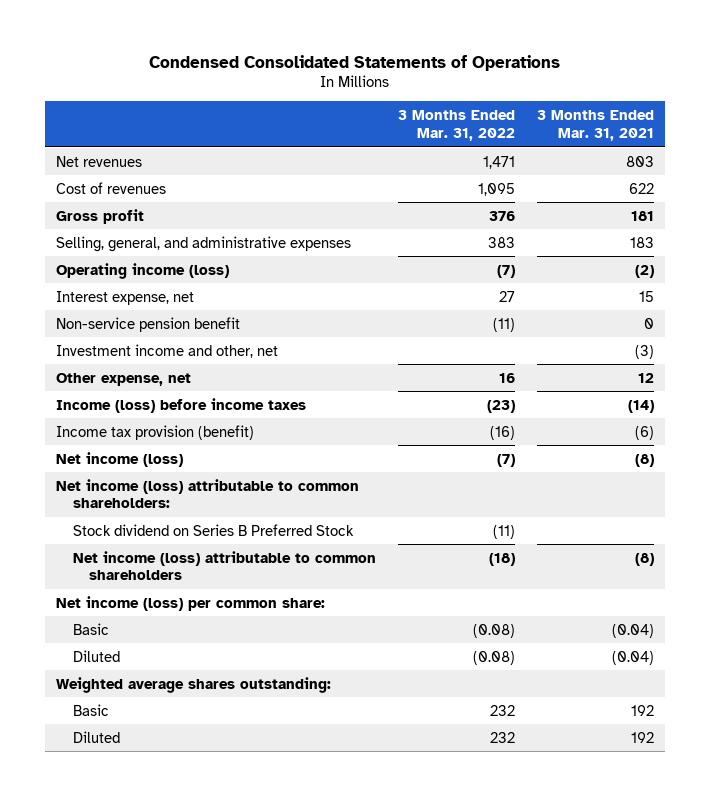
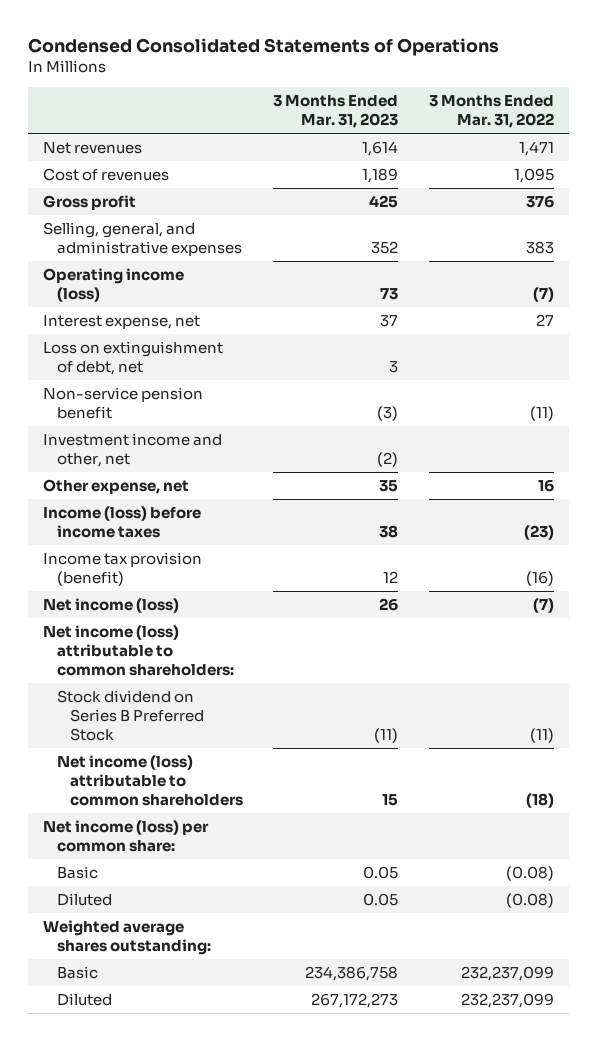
[537,109,655,141] 3 Months Ended Mar. 31, 2021 -> none
none -> [273,95,399,129] 3 Months Ended Mar. 31, 2023
none -> [43,340,224,376] Loss on extinguishment of debt, net
[489,704,515,716] 232 -> [460,965,554,981] 232,237,099
[489,731,515,743] 232 -> [460,992,554,1008] 232,237,099

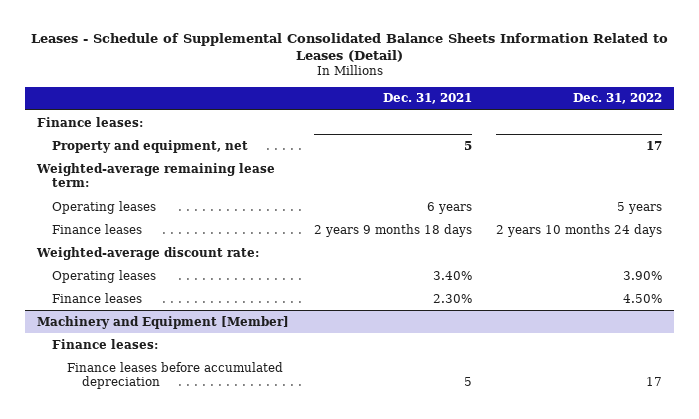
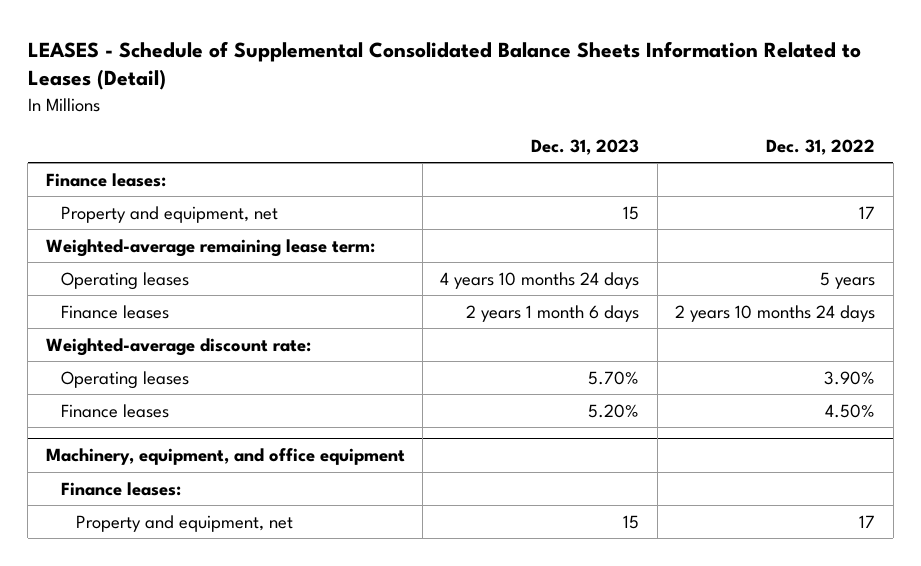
[30,32,668,63] Leases - Schedule of Supplemental Consolidated Balance Sheets Information Related to Leases (Detail) -> [27,40,861,91] LEASES - Schedule of Supplemental Consolidated Balance Sheets Information Related to Leases (Detail)
[382,93,472,105] Dec. 31, 2021 -> none
none -> [531,138,640,155] Dec. 31, 2023
[37,315,290,329] Machinery and Equipment [Member] -> [45,448,405,466] Machinery, equipment, and office equipment
[67,361,284,390] Finance leases before accumulated depreciation -> none
none -> [75,514,293,532] Property and equipment, net

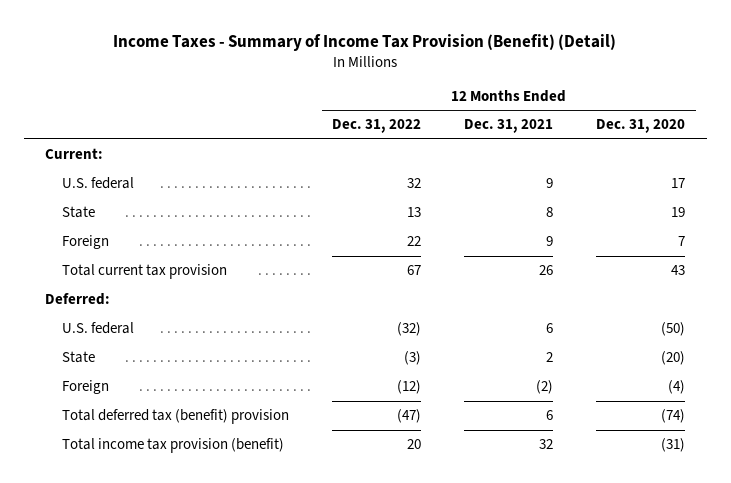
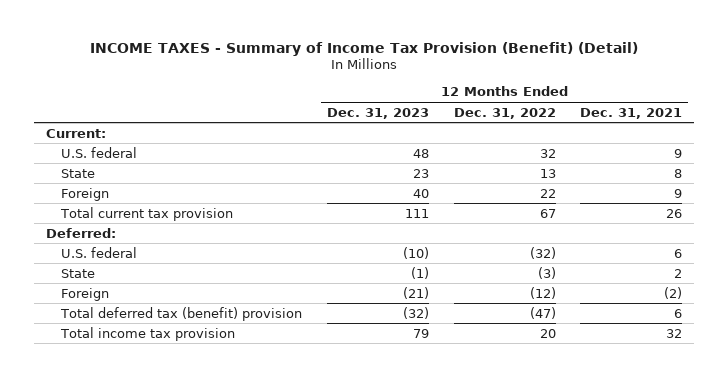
[113,33,617,51] Income Taxes - Summary of Income Tax Provision (Benefit) (Detail) -> [90,41,639,56] INCOME TAXES - Summary of Income Tax Provision (Benefit) (Detail)
[596,119,686,134] Dec. 31, 2020 -> none
none -> [326,107,429,119] Dec. 31, 2023
[62,438,285,454] Total income tax provision (benefit) -> [60,326,236,341] Total income tax provision

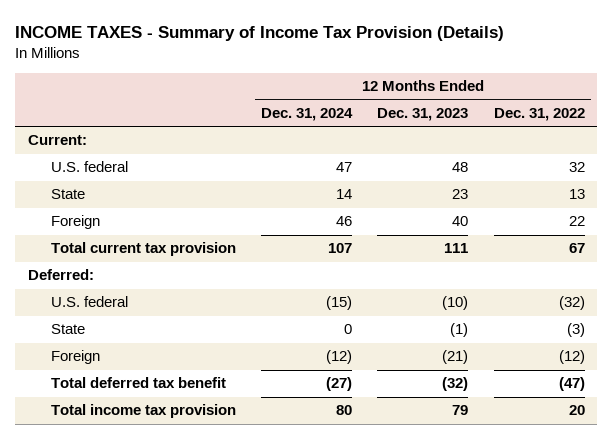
[90,41,639,56] INCOME TAXES - Summary of Income Tax Provision (Benefit) (Detail) -> [15,26,505,42] INCOME TAXES - Summary of Income Tax Provision (Details)
[580,107,683,119] Dec. 31, 2021 -> none
none -> [260,107,353,121] Dec. 31, 2024
[60,306,303,321] Total deferred tax (benefit) provision -> [50,377,226,389] Total deferred tax benefit

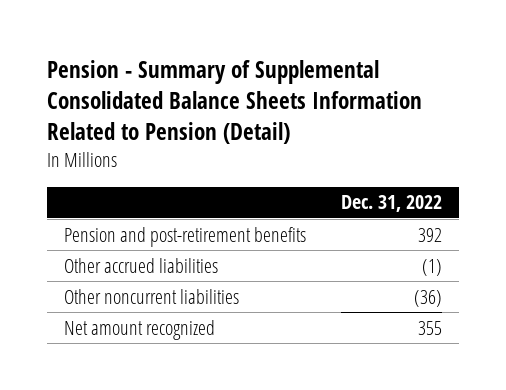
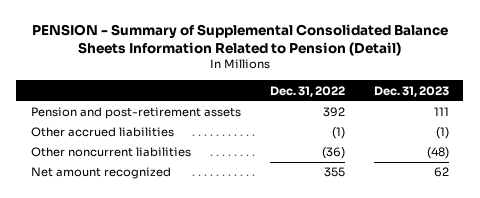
[46,59,422,144] Pension - Summary of Supplemental Consolidated Balance Sheets Information Related to Pension (Detail) -> [31,23,448,56] PENSION - Summary of Supplemental Consolidated Balance Sheets Information Related to Pension (Detail)
none -> [373,85,449,97] Dec. 31, 2023
[64,226,307,247] Pension and post-retirement benefits -> [30,107,241,120] Pension and post-retirement assets

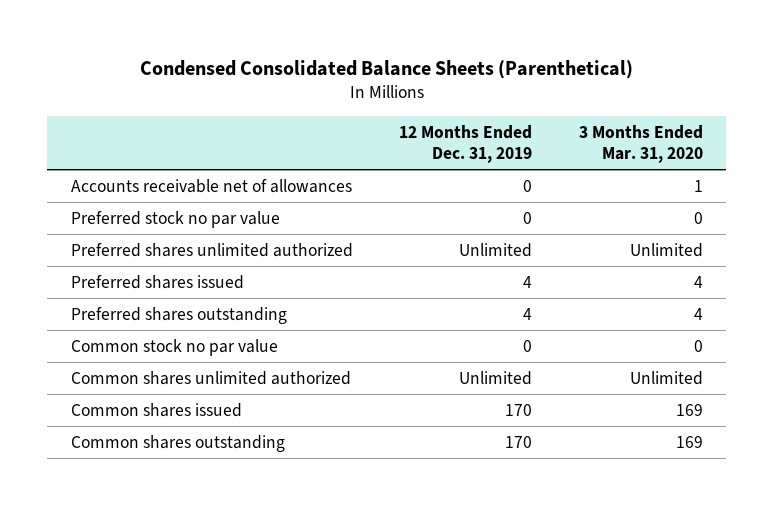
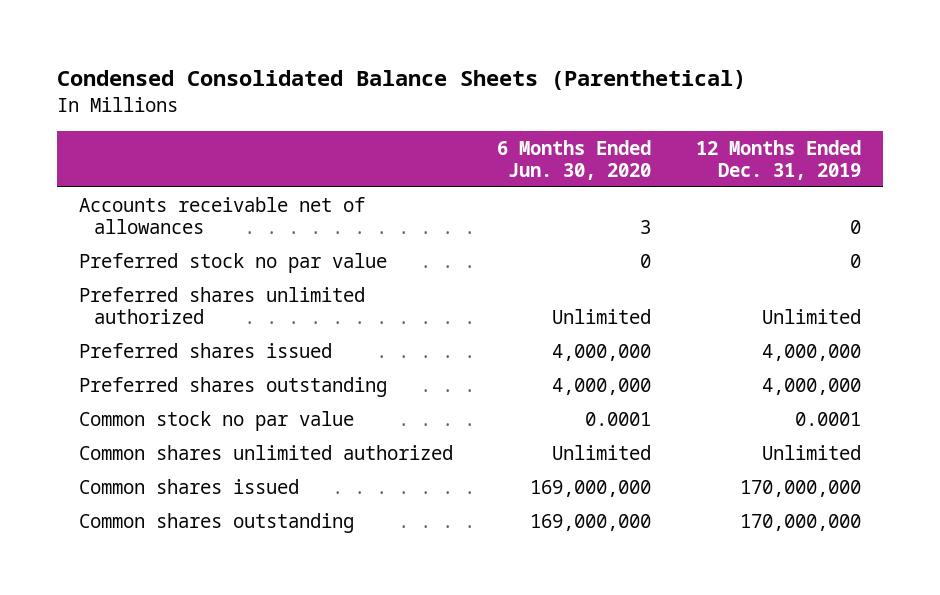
[578,124,703,164] 3 Months Ended Mar. 31, 2020 -> none
none -> [497,139,652,180] 6 Months Ended Jun. 30, 2020
[523,275,533,288] 4 -> [761,343,861,361] 4,000,000
[523,307,533,320] 4 -> [761,377,861,395] 4,000,000
[523,339,533,352] 0 -> [794,411,861,426] 0.0001
[505,403,533,416] 170 -> [739,479,861,497] 170,000,000
[505,435,533,448] 170 -> [739,513,861,531] 170,000,000

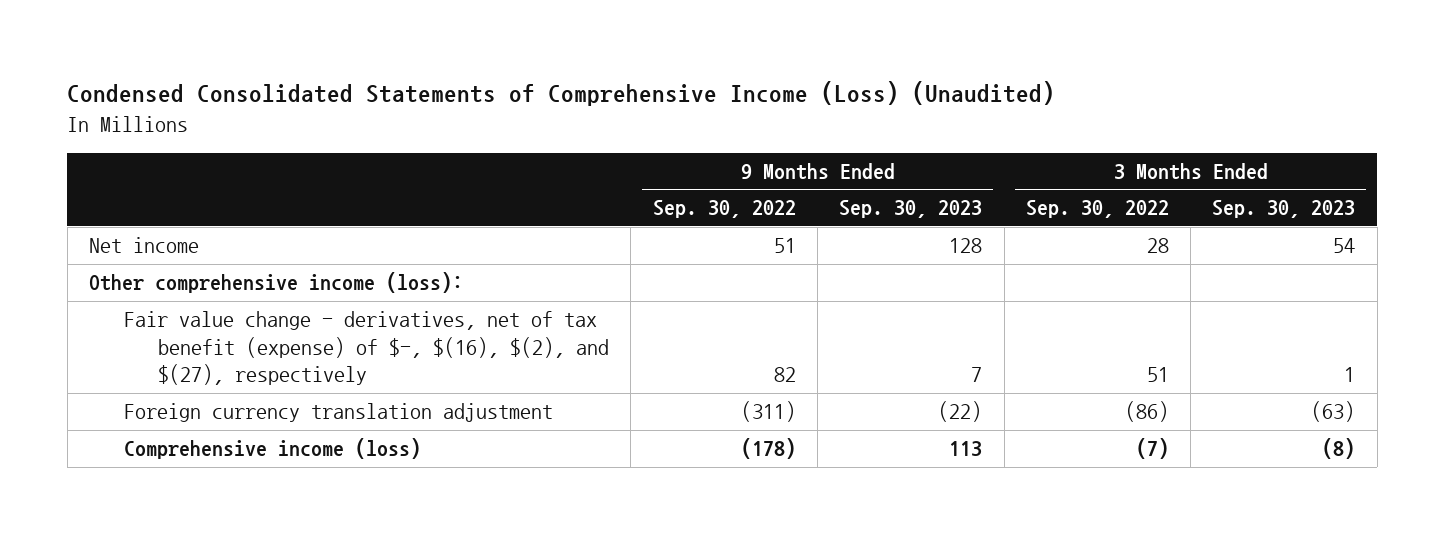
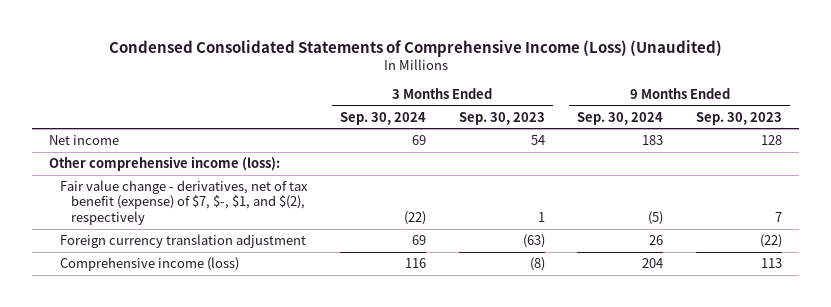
[652,200,796,219] Sep. 30, 2022 -> none
[1025,200,1169,219] Sep. 30, 2022 -> none
none -> [339,111,426,125] Sep. 30, 2024
none -> [577,111,664,125] Sep. 30, 2024
[123,311,610,386] Fair value change - derivatives, net of tax benefit (expense) of $-, $(16), $(2), and $(27), respectively -> [59,180,308,225] Fair value change - derivatives, net of tax benefit (expense) of $7, $-, $1, and $(2), respectively

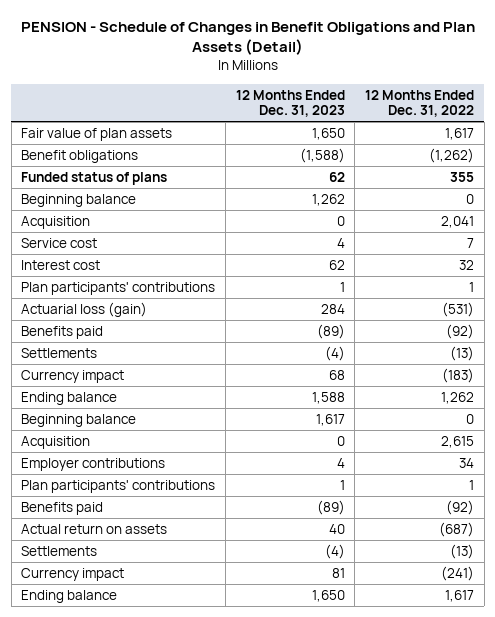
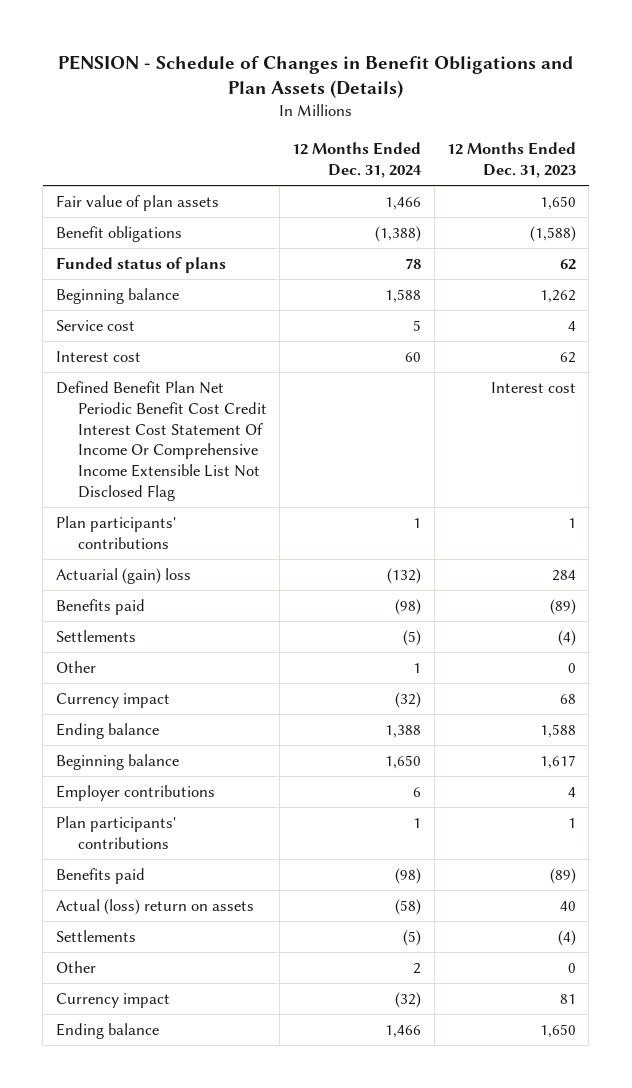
[20,21,475,56] PENSION - Schedule of Changes in Benefit Obligations and Plan Assets (Detail) -> [57,54,573,99] PENSION - Schedule of Changes in Benefit Obligations and Plan Assets (Details)
[365,89,475,117] 12 Months Ended Dec. 31, 2022 -> none
none -> [292,141,423,178] 12 Months Ended Dec. 31, 2024
[21,215,91,229] Acquisition -> none
none -> [55,380,267,501] Defined Benefit Plan Net Periodic Benefit Cost Credit Interest Cost Statement Of Income Or Comprehensive Income Extensible List Not Disclosed Flag
[21,301,148,317] Actuarial loss (gain) -> [55,567,191,584] Actuarial (gain) loss
none -> [55,660,96,673] Other
[21,435,91,449] Acquisition -> none
[21,523,168,534] Actual return on assets -> [55,898,254,915] Actual (loss) return on assets
none -> [55,960,96,973] Other

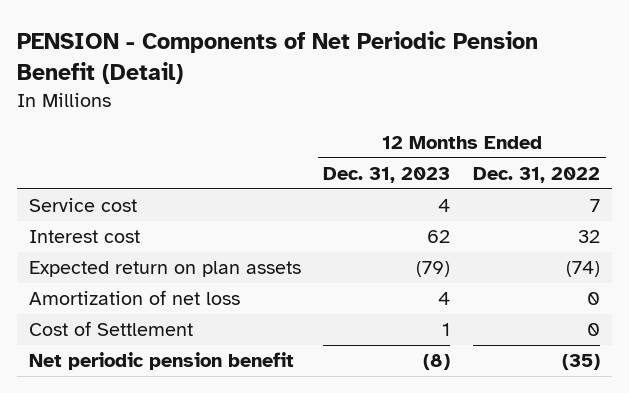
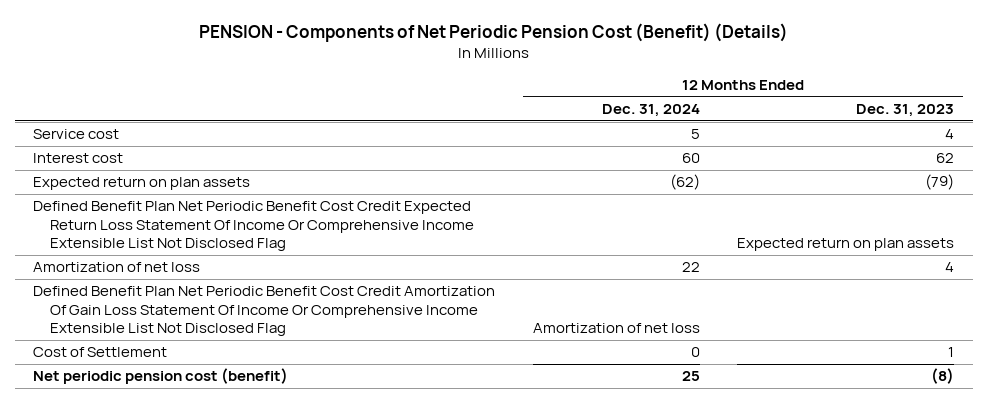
[17,30,539,84] PENSION - Components of Net Periodic Pension Benefit (Detail) -> [198,22,788,42] PENSION - Components of Net Periodic Pension Cost (Benefit) (Details)
[473,167,601,184] Dec. 31, 2022 -> none
none -> [601,103,700,117] Dec. 31, 2024
none -> [33,201,475,252] Defined Benefit Plan Net Periodic Benefit Cost Credit Expected Return Loss Statement Of Income Or Comprehensive Income Extensible List Not Disclosed Flag
none -> [33,286,496,337] Defined Benefit Plan Net Periodic Benefit Cost Credit Amortization Of Gain Loss Statement Of Income Or Comprehensive Income Extensible List Not Disclosed Flag
[28,352,294,371] Net periodic pension benefit -> [33,368,289,385] Net periodic pension cost (benefit)

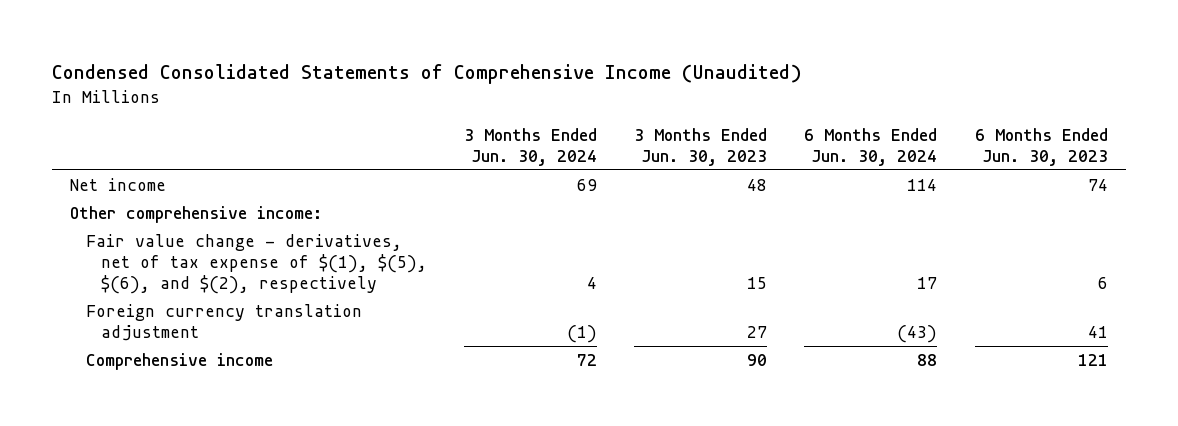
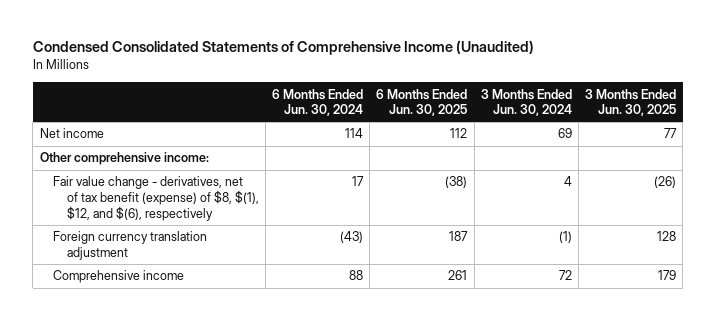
[634,127,768,166] 3 Months Ended Jun. 30, 2023 -> none
[974,127,1108,166] 6 Months Ended Jun. 30, 2023 -> none
none -> [376,88,468,117] 6 Months Ended Jun. 30, 2025
none -> [585,88,677,117] 3 Months Ended Jun. 30, 2025
[85,234,427,295] Fair value change - derivatives, net of tax expense of $(1), $(5), $(6), and $(2), respectively -> [53,176,259,221] Fair value change - derivatives, net of tax benefit (expense) of $8, $(1), $12, and $(6), respectively

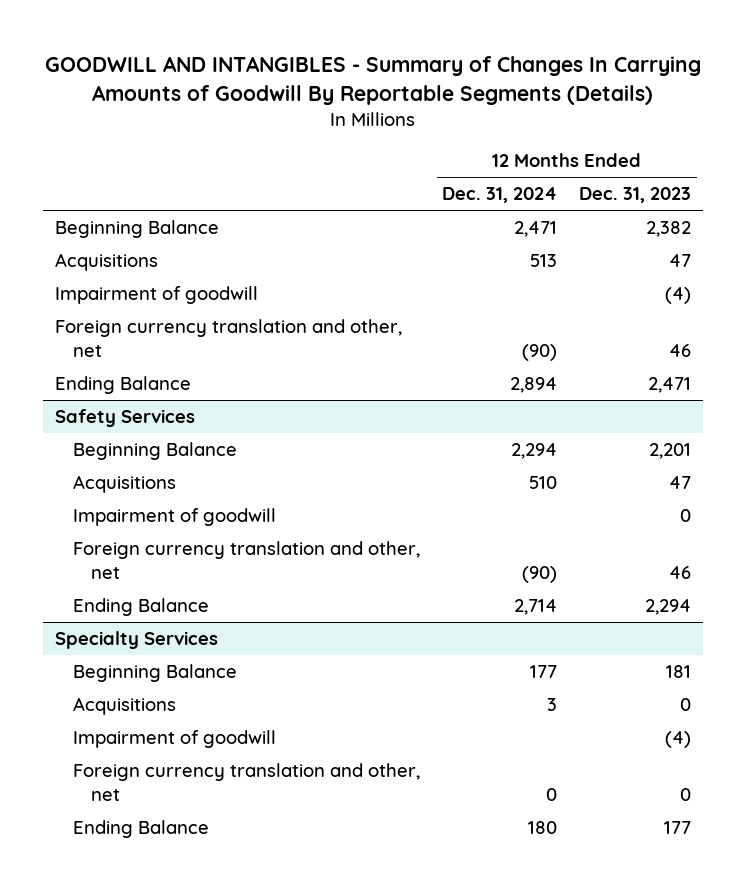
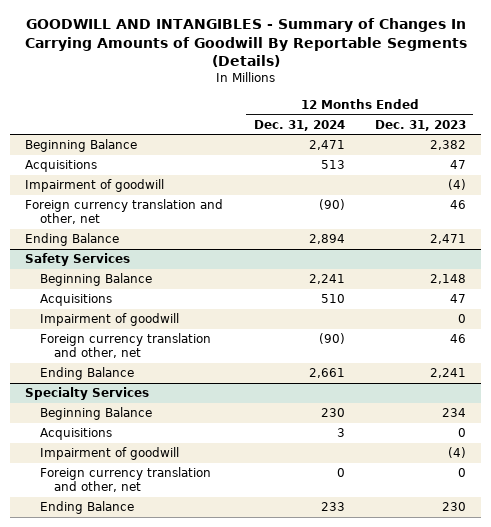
[511,443,558,460] 2,294 -> [308,274,345,285] 2,241
[649,443,692,460] 2,201 -> [429,274,466,285] 2,148
[514,599,558,616] 2,714 -> [308,368,345,379] 2,661
[645,599,692,616] 2,294 -> [429,368,466,379] 2,241
[530,665,558,679] 177 -> [320,408,345,418] 230
[666,665,692,679] 181 -> [441,408,466,418] 234
[528,821,558,835] 180 -> [320,502,345,512] 233
[664,821,692,835] 177 -> [441,502,466,512] 230

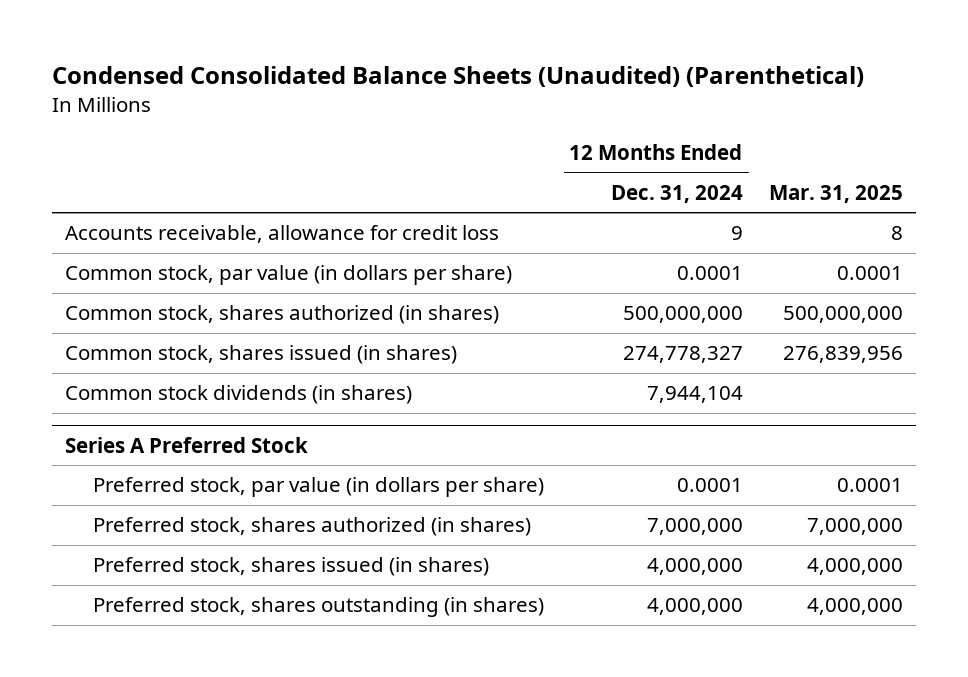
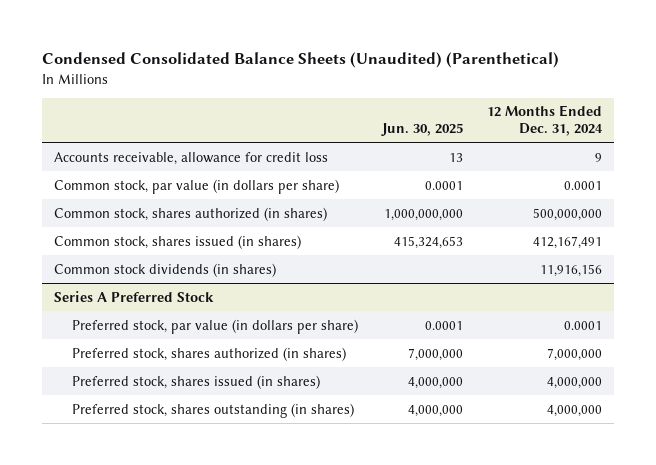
[768,184,903,203] Mar. 31, 2025 -> none
none -> [381,122,464,136] Jun. 30, 2025
[622,346,743,364] 274,778,327 -> [532,235,602,249] 412,167,491
[646,386,743,404] 7,944,104 -> [539,263,602,277] 11,916,156

